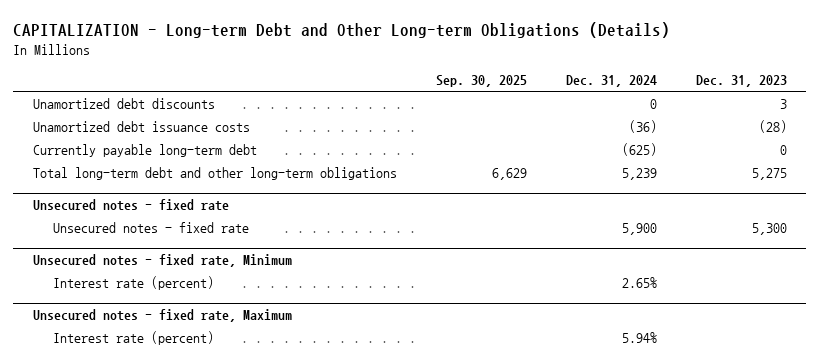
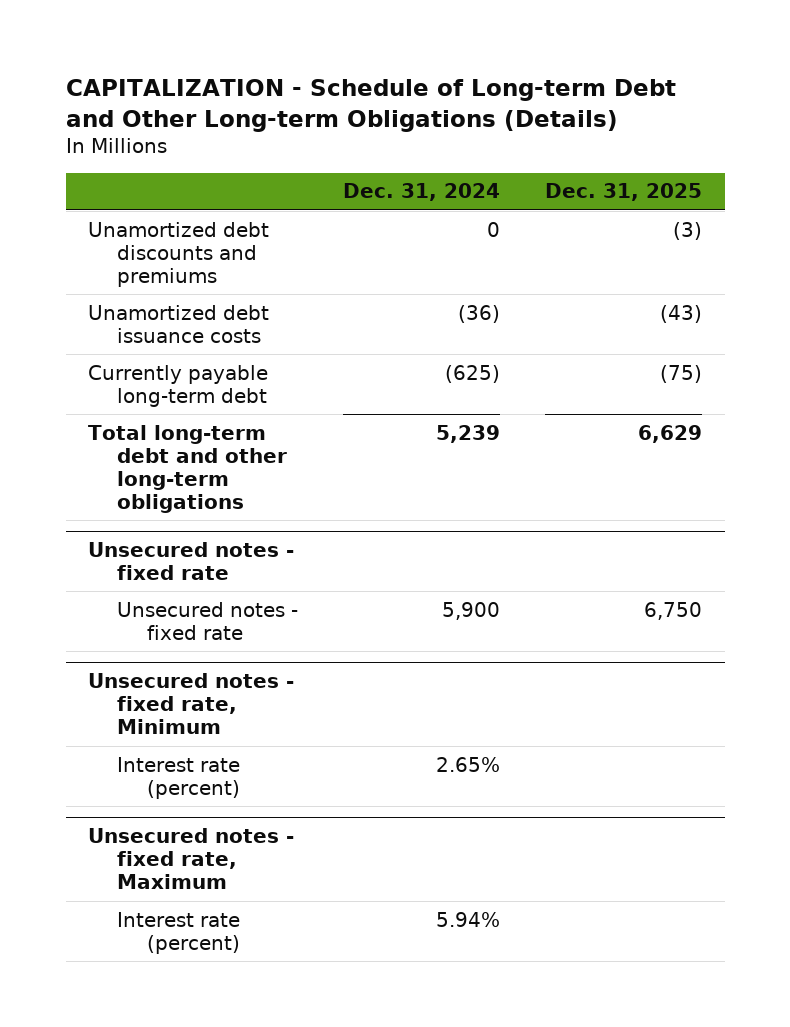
[13,22,671,39] CAPITALIZATION - Long-term Debt and Other Long-term Obligations (Details) -> [65,79,676,132] CAPITALIZATION - Schedule of Long-term Debt and Other Long-term Obligations (Details)
[435,75,527,88] Sep. 30, 2025 -> none
[695,75,787,88] Dec. 31, 2023 -> none
none -> [545,183,703,202] Dec. 31, 2025
[32,97,215,109] Unamortized debt discounts -> [88,221,270,287] Unamortized debt discounts and premiums

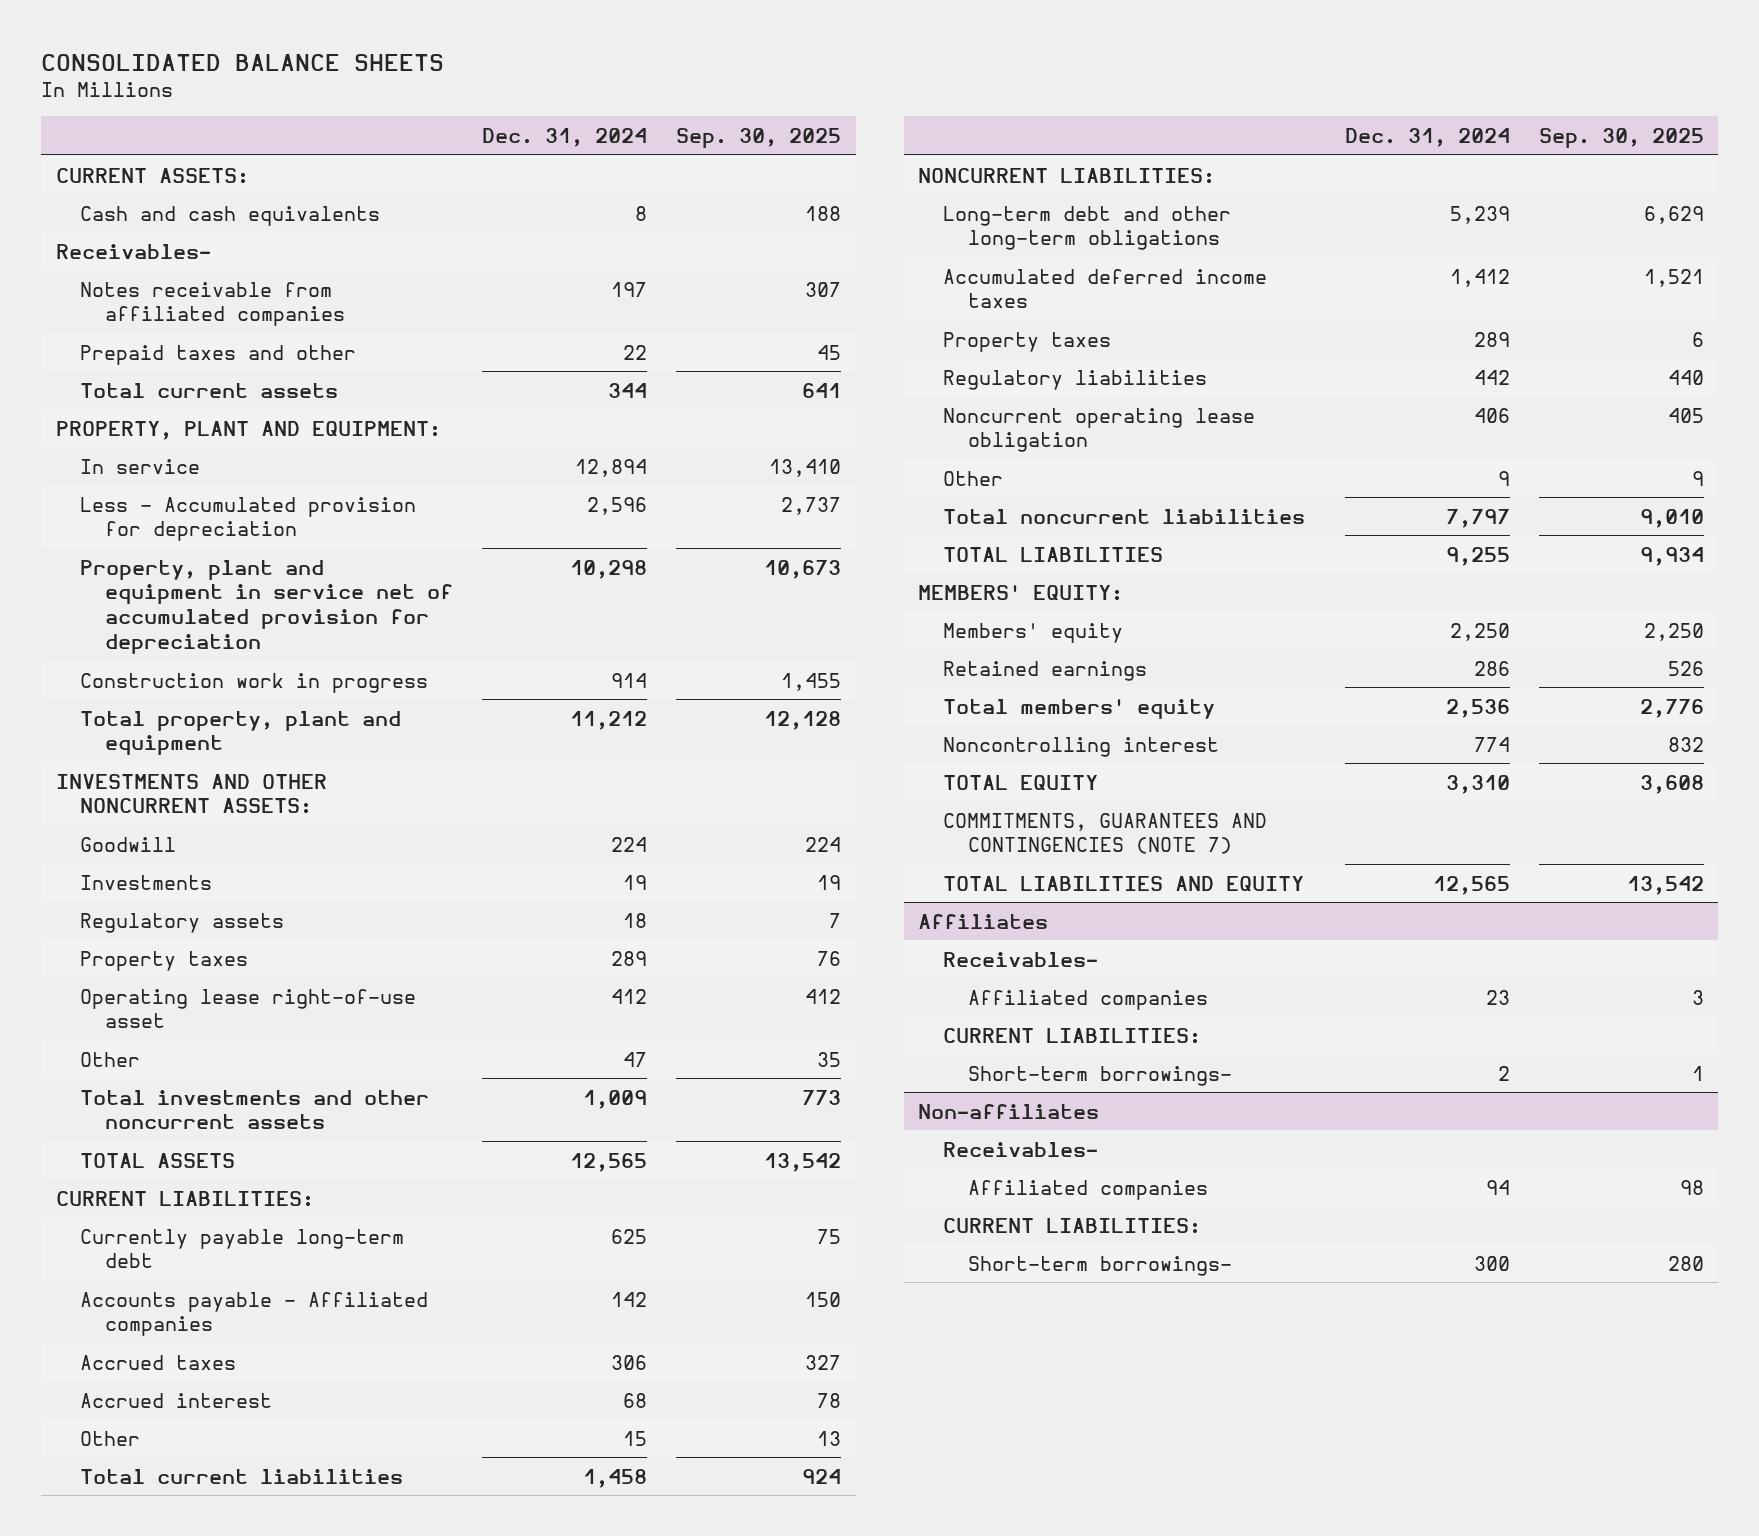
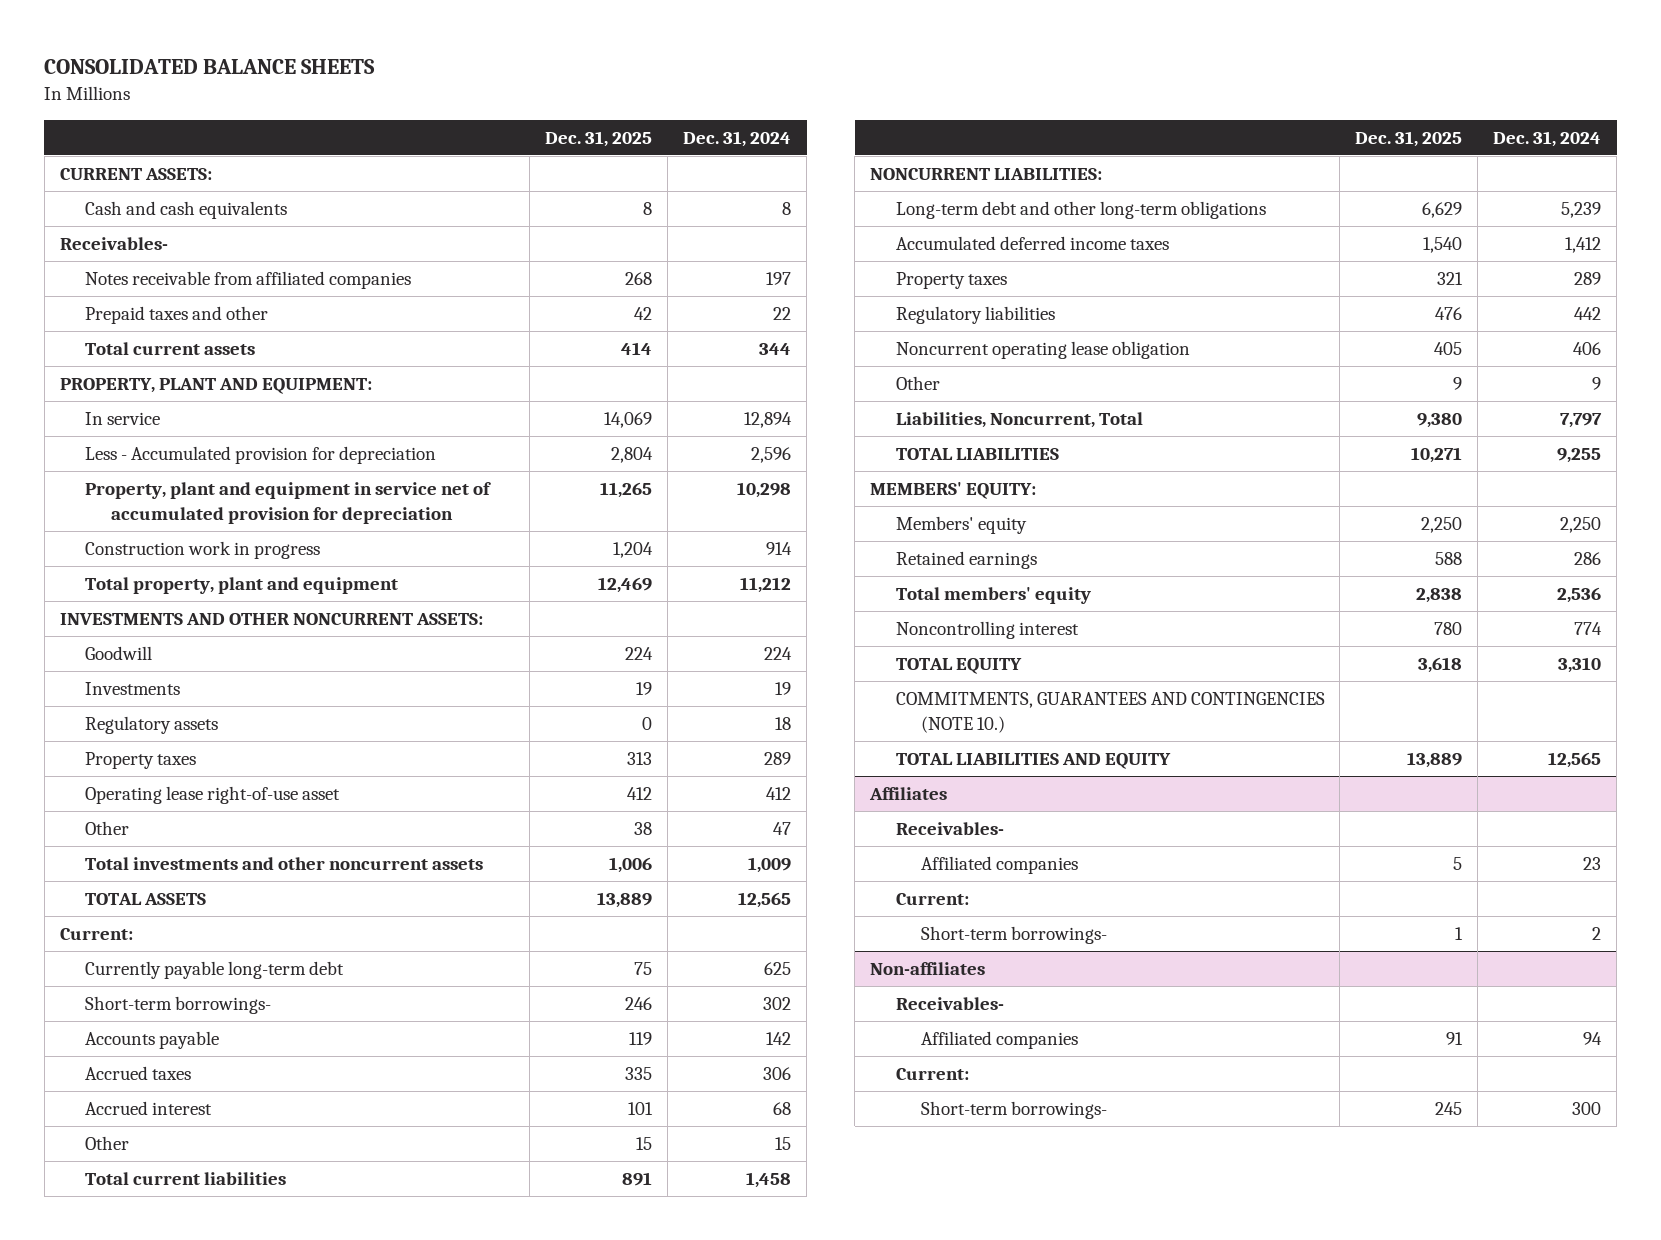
[676,127,842,148] Sep. 30, 2025 -> none
none -> [545,130,653,147] Dec. 31, 2025
[55,1190,314,1207] CURRENT LIABILITIES: -> [59,928,133,941] Current:
none -> [85,996,272,1015] Short-term borrowings-
[80,1291,429,1337] Accounts payable - Affiliated companies -> [85,1031,220,1050] Accounts payable
[942,508,1305,524] Total noncurrent liabilities -> [895,412,1143,429] Liabilities, Noncurrent, Total
[942,812,1267,855] COMMITMENTS, GUARANTEES AND CONTINGENCIES (NOTE 7) -> [895,692,1325,734] COMMITMENTS, GUARANTEES AND CONTINGENCIES (NOTE 10.)
[942,1027,1201,1044] CURRENT LIABILITIES: -> [895,893,969,906] Current:
[942,1217,1201,1234] CURRENT LIABILITIES: -> [895,1068,969,1081] Current:

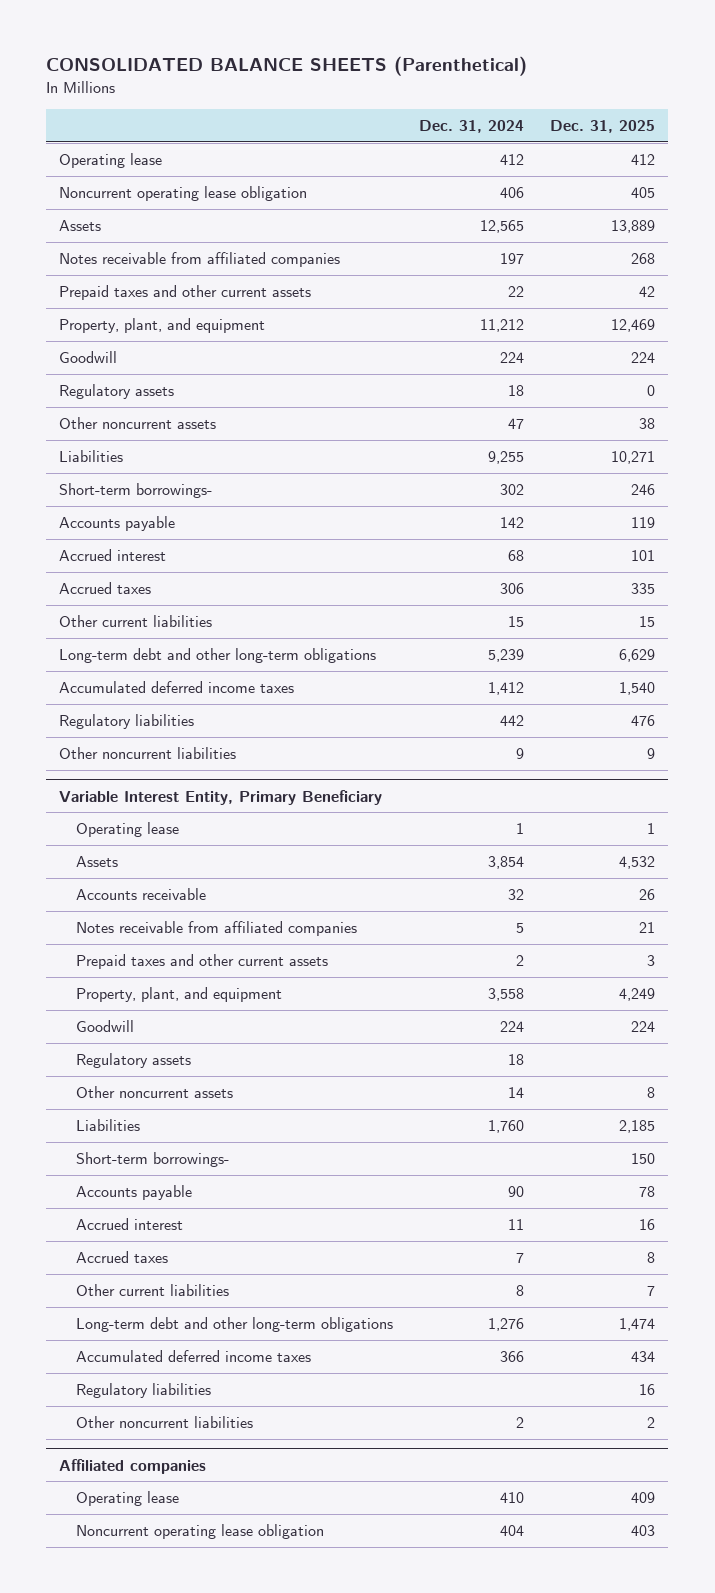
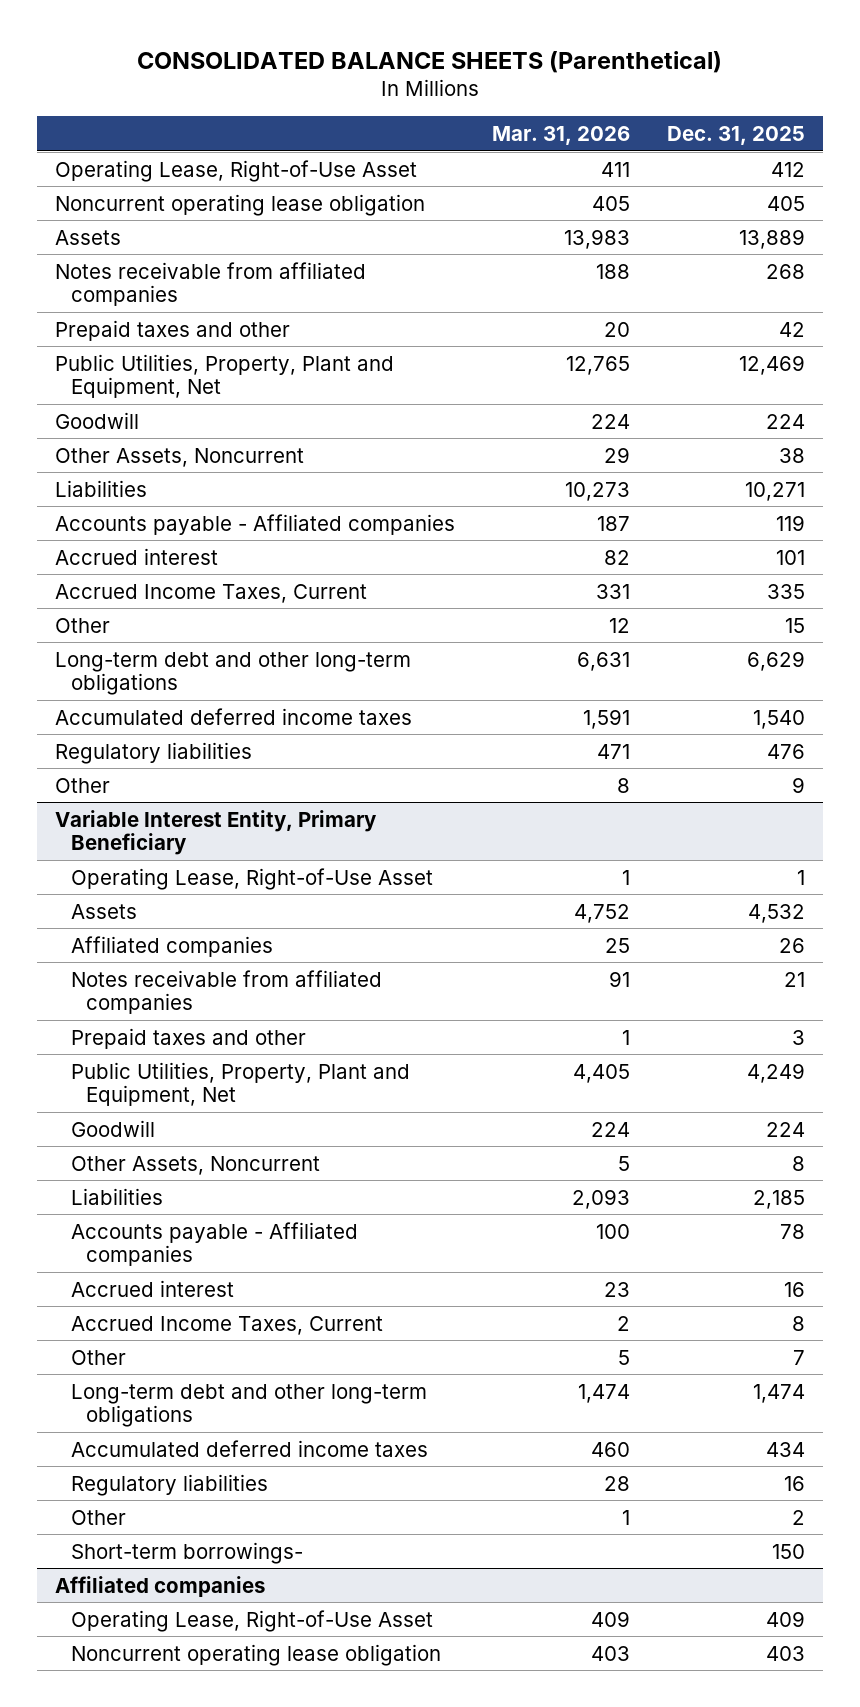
[419,119,525,133] Dec. 31, 2024 -> none
none -> [492,126,631,146] Mar. 31, 2026
[59,152,163,168] Operating lease -> [55,159,418,182] Operating Lease, Right-of-Use Asset
[59,284,312,300] Prepaid taxes and other current assets -> [55,319,291,341] Prepaid taxes and other
[59,317,266,333] Property, plant, and equipment -> [55,353,395,399] Public Utilities, Property, Plant and Equipment, Net
[59,383,175,399] Regulatory assets -> none
[59,416,217,429] Other noncurrent assets -> [55,447,305,467] Other Assets, Noncurrent
[59,482,213,498] Short-term borrowings- -> none
[59,515,176,531] Accounts payable -> [55,513,456,535] Accounts payable - Affiliated companies
[59,581,152,594] Accrued taxes -> [55,583,368,603] Accrued Income Taxes, Current
[59,614,213,627] Other current liabilities -> [55,617,111,633] Other
[59,746,237,759] Other noncurrent liabilities -> [55,777,111,793] Other
[75,821,179,837] Operating lease -> [70,867,433,890] Operating Lease, Right-of-Use Asset
[75,887,206,900] Accounts receivable -> [70,935,273,957] Affiliated companies
[75,953,328,969] Prepaid taxes and other current assets -> [70,1027,306,1049] Prepaid taxes and other
[75,986,282,1002] Property, plant, and equipment -> [70,1061,410,1107] Public Utilities, Property, Plant and Equipment, Net
[75,1052,191,1068] Regulatory assets -> none
[75,1085,233,1098] Other noncurrent assets -> [70,1155,320,1175] Other Assets, Noncurrent
[75,1184,192,1200] Accounts payable -> [70,1221,358,1267] Accounts payable - Affiliated companies
[75,1250,168,1263] Accrued taxes -> [70,1315,383,1335] Accrued Income Taxes, Current
[75,1283,229,1296] Other current liabilities -> [70,1349,126,1365] Other
[75,1415,253,1428] Other noncurrent liabilities -> [70,1509,126,1525] Other
[75,1151,229,1167] Short-term borrowings- -> [70,1541,303,1564] Short-term borrowings-
[75,1490,179,1506] Operating lease -> [70,1609,433,1632] Operating Lease, Right-of-Use Asset

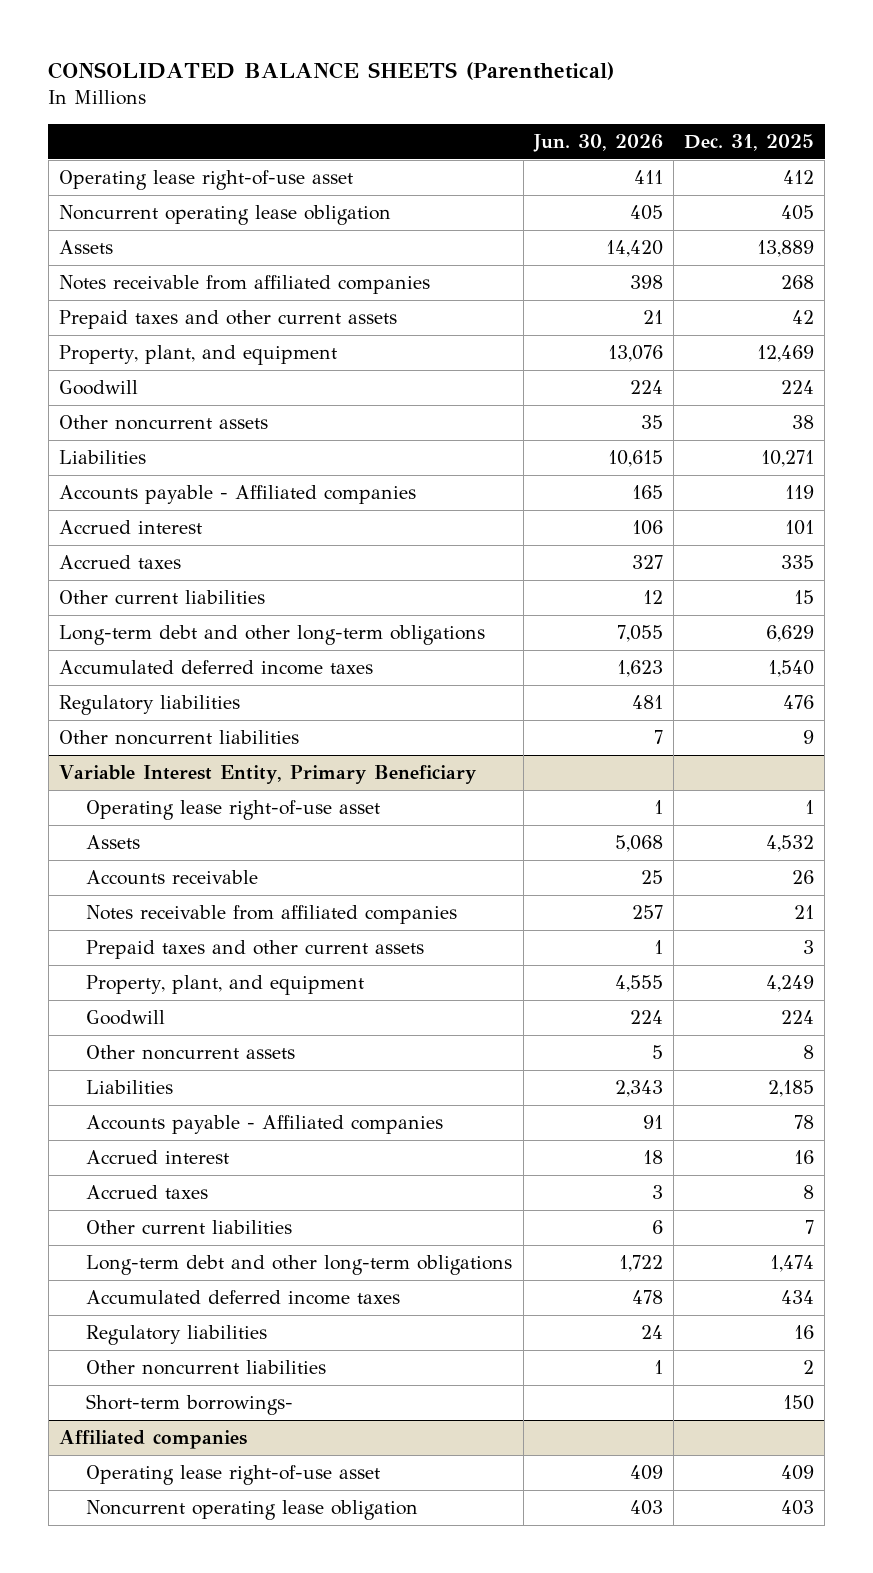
[492,126,631,146] Mar. 31, 2026 -> none
none -> [532,133,663,152] Jun. 30, 2026
[55,159,418,182] Operating Lease, Right-of-Use Asset -> [58,170,353,191] Operating lease right-of-use asset
[55,319,291,341] Prepaid taxes and other -> [58,310,397,330] Prepaid taxes and other current assets
[55,353,395,399] Public Utilities, Property, Plant and Equipment, Net -> [58,345,337,366] Property, plant, and equipment
[55,447,305,467] Other Assets, Noncurrent -> [58,415,268,431] Other noncurrent assets
[55,583,368,603] Accrued Income Taxes, Current -> [58,555,181,570] Accrued taxes
[55,617,111,633] Other -> [58,590,265,605] Other current liabilities
[55,777,111,793] Other -> [58,730,299,746] Other noncurrent liabilities
[70,867,433,890] Operating Lease, Right-of-Use Asset -> [86,800,381,821] Operating lease right-of-use asset
[70,935,273,957] Affiliated companies -> [86,870,259,886] Accounts receivable
[70,1027,306,1049] Prepaid taxes and other -> [86,940,425,960] Prepaid taxes and other current assets
[70,1061,410,1107] Public Utilities, Property, Plant and Equipment, Net -> [86,975,365,996] Property, plant, and equipment
[70,1155,320,1175] Other Assets, Noncurrent -> [86,1045,296,1061] Other noncurrent assets
[70,1315,383,1335] Accrued Income Taxes, Current -> [86,1185,209,1200] Accrued taxes
[70,1349,126,1365] Other -> [86,1220,293,1235] Other current liabilities
[70,1509,126,1525] Other -> [86,1360,327,1376] Other noncurrent liabilities
[70,1609,433,1632] Operating Lease, Right-of-Use Asset -> [86,1465,381,1486] Operating lease right-of-use asset

